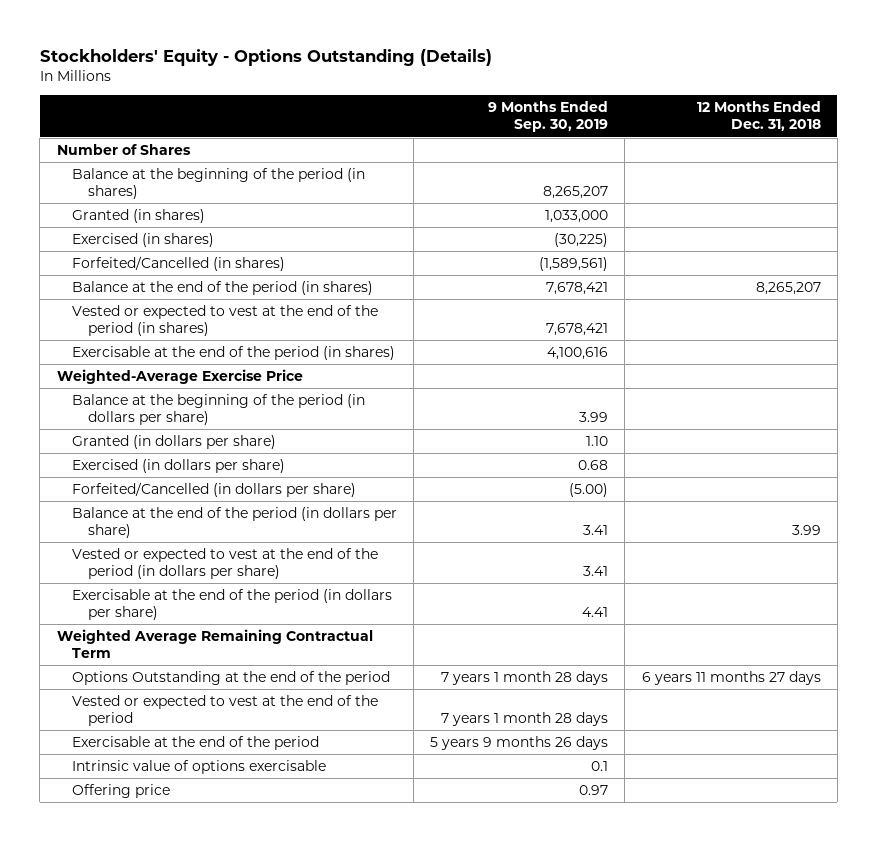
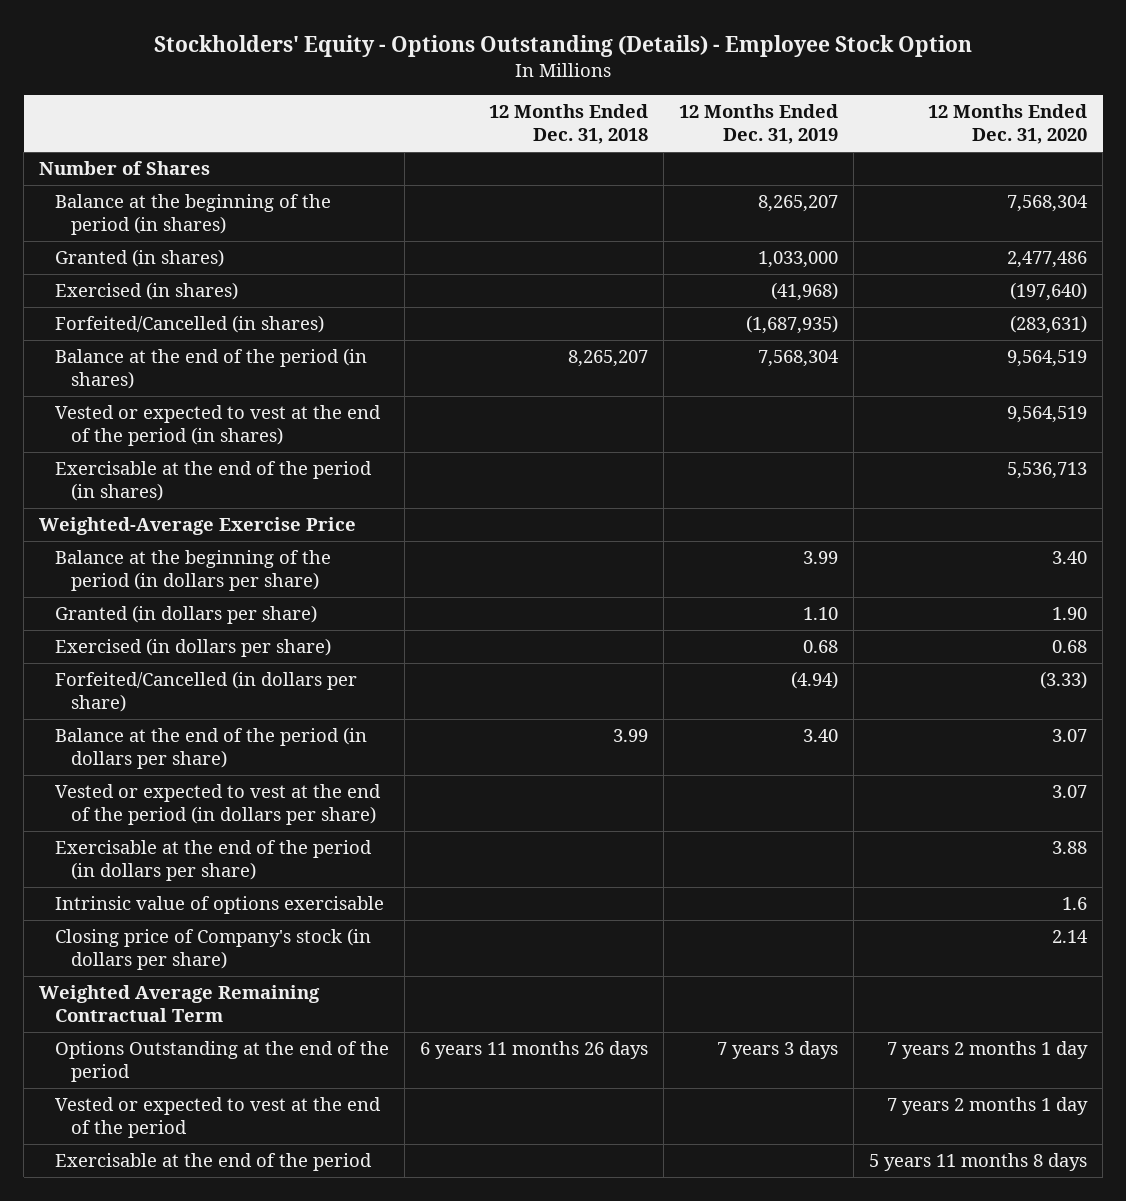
[39,49,492,67] Stockholders' Equity - Options Outstanding (Details) -> [154,34,973,57] Stockholders' Equity - Options Outstanding (Details) - Employee Stock Option
[488,101,609,133] 9 Months Ended Sep. 30, 2019 -> none
none -> [679,104,839,145] 12 Months Ended Dec. 31, 2019
none -> [928,104,1088,145] 12 Months Ended Dec. 31, 2020
[72,759,327,774] Intrinsic value of options exercisable -> [55,896,385,915] Intrinsic value of options exercisable
none -> [55,928,372,971] Closing price of Company's stock (in dollars per share)
[641,670,821,685] 6 years 11 months 27 days -> [420,1041,649,1060] 6 years 11 months 26 days
[72,783,171,798] Offering price -> none

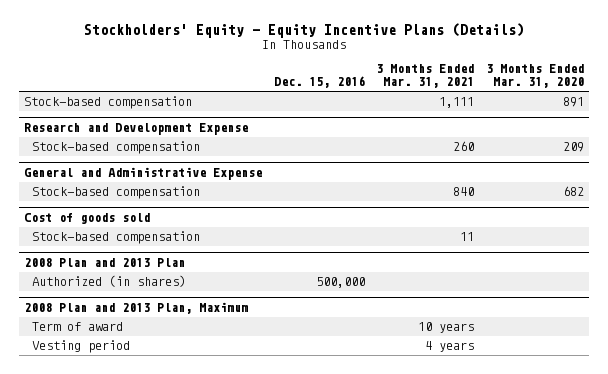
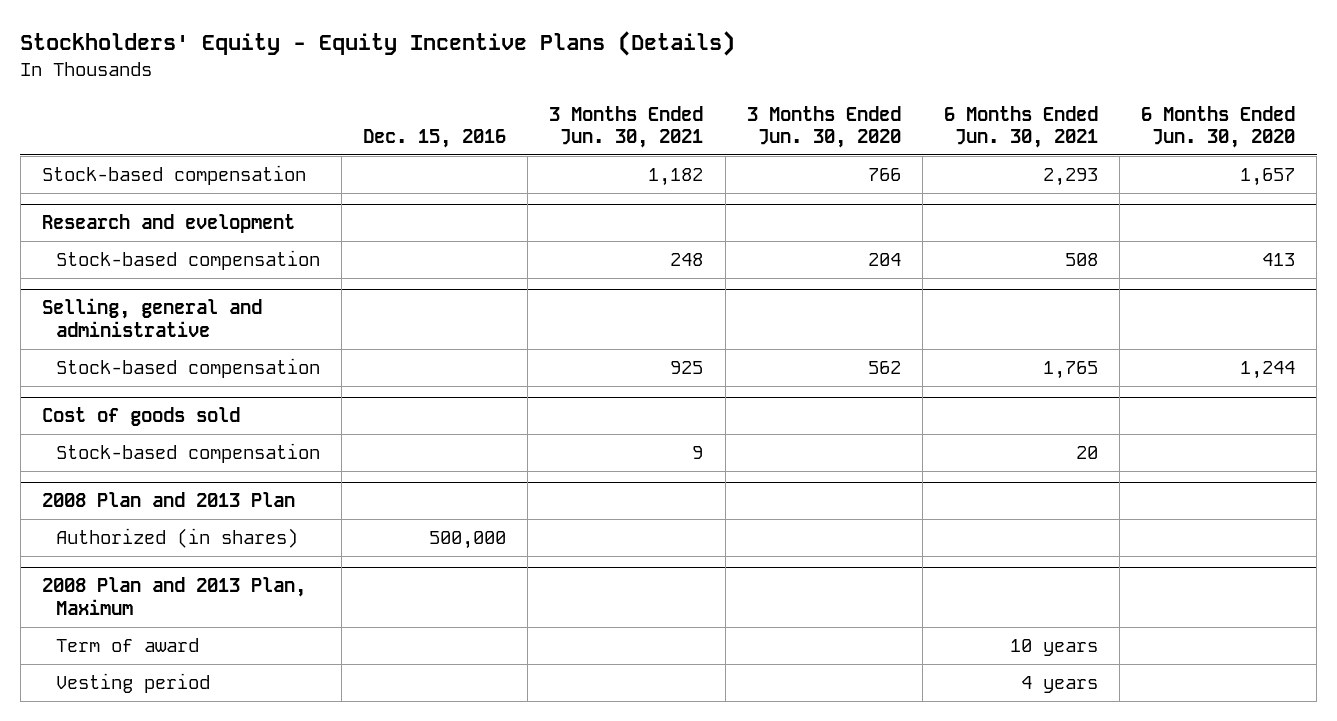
[376,64,475,89] 3 Months Ended Mar. 31, 2021 -> none
[485,64,584,89] 3 Months Ended Mar. 31, 2020 -> none
none -> [549,105,704,149] 3 Months Ended Jun. 30, 2021
none -> [746,105,901,149] 3 Months Ended Jun. 30, 2020
none -> [943,105,1098,149] 6 Months Ended Jun. 30, 2021
none -> [1141,105,1296,149] 6 Months Ended Jun. 30, 2020
[24,122,249,135] Research and Development Expense -> [42,214,296,234] Research and evelopment
[24,166,263,180] General and Administrative Expense -> [42,298,263,338] Selling, general and administrative

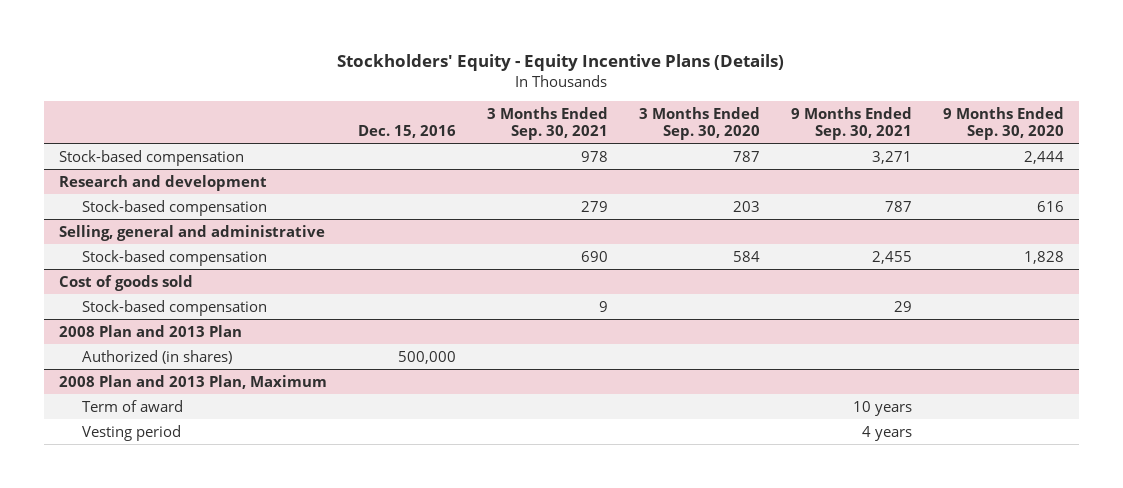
[549,105,704,149] 3 Months Ended Jun. 30, 2021 -> none
[746,105,901,149] 3 Months Ended Jun. 30, 2020 -> none
[943,105,1098,149] 6 Months Ended Jun. 30, 2021 -> none
[1141,105,1296,149] 6 Months Ended Jun. 30, 2020 -> none
none -> [486,106,608,141] 3 Months Ended Sep. 30, 2021
none -> [638,106,760,141] 3 Months Ended Sep. 30, 2020
none -> [790,106,912,141] 9 Months Ended Sep. 30, 2021
none -> [942,106,1064,141] 9 Months Ended Sep. 30, 2020
[42,214,296,234] Research and evelopment -> [59,174,268,191] Research and development

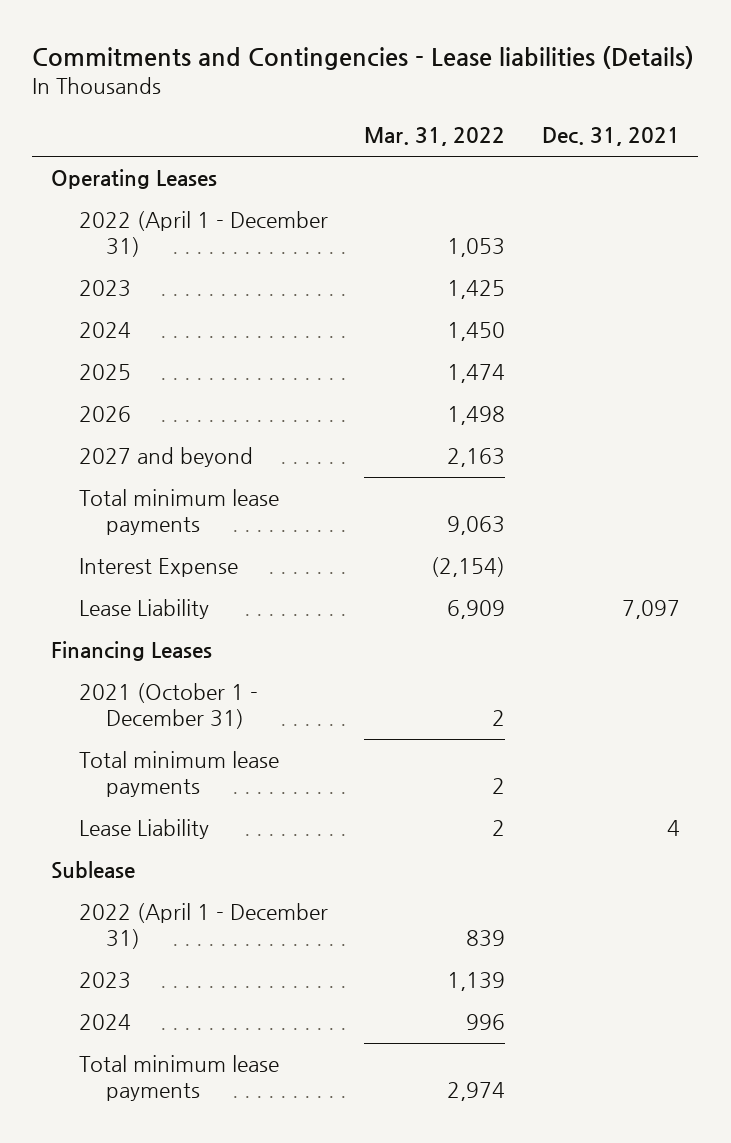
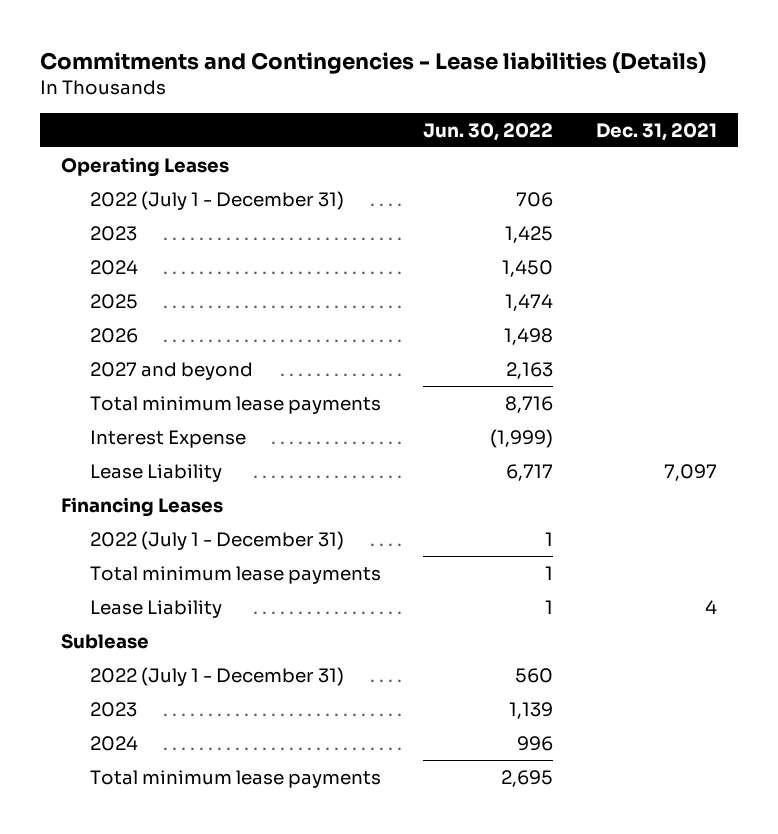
[364,127,506,147] Mar. 31, 2022 -> none
none -> [423,122,554,141] Jun. 30, 2022
[78,211,328,258] 2022 (April 1 - December 31) -> [89,190,344,210] 2022 (July 1 - December 31)
[78,683,258,730] 2021 (October 1 - December 31) -> [89,530,344,550] 2022 (July 1 - December 31)
[78,903,328,950] 2022 (April 1 - December 31) -> [89,666,344,686] 2022 (July 1 - December 31)

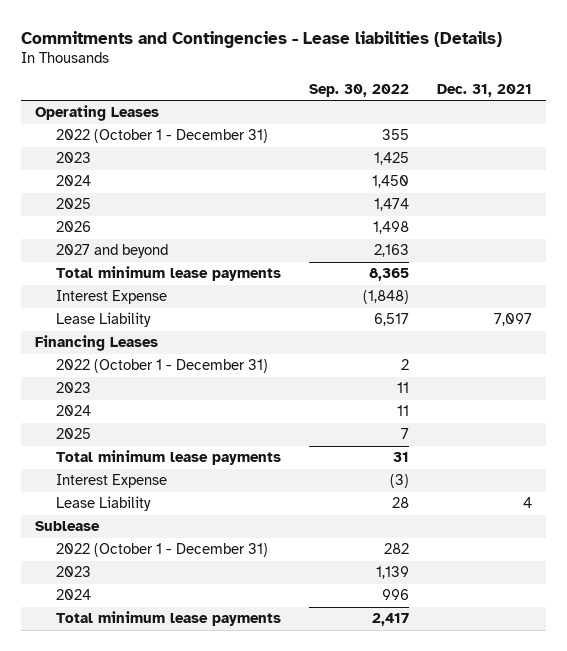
[423,122,554,141] Jun. 30, 2022 -> none
none -> [309,83,410,97] Sep. 30, 2022
[89,190,344,210] 2022 (July 1 - December 31) -> [56,129,269,144] 2022 (October 1 - December 31)
[89,530,344,550] 2022 (July 1 - December 31) -> [56,359,269,374] 2022 (October 1 - December 31)
none -> [56,382,92,394] 2023
none -> [56,405,92,417] 2024
none -> [56,428,92,440] 2025
none -> [56,474,168,489] Interest Expense
[89,666,344,686] 2022 (July 1 - December 31) -> [56,543,269,558] 2022 (October 1 - December 31)

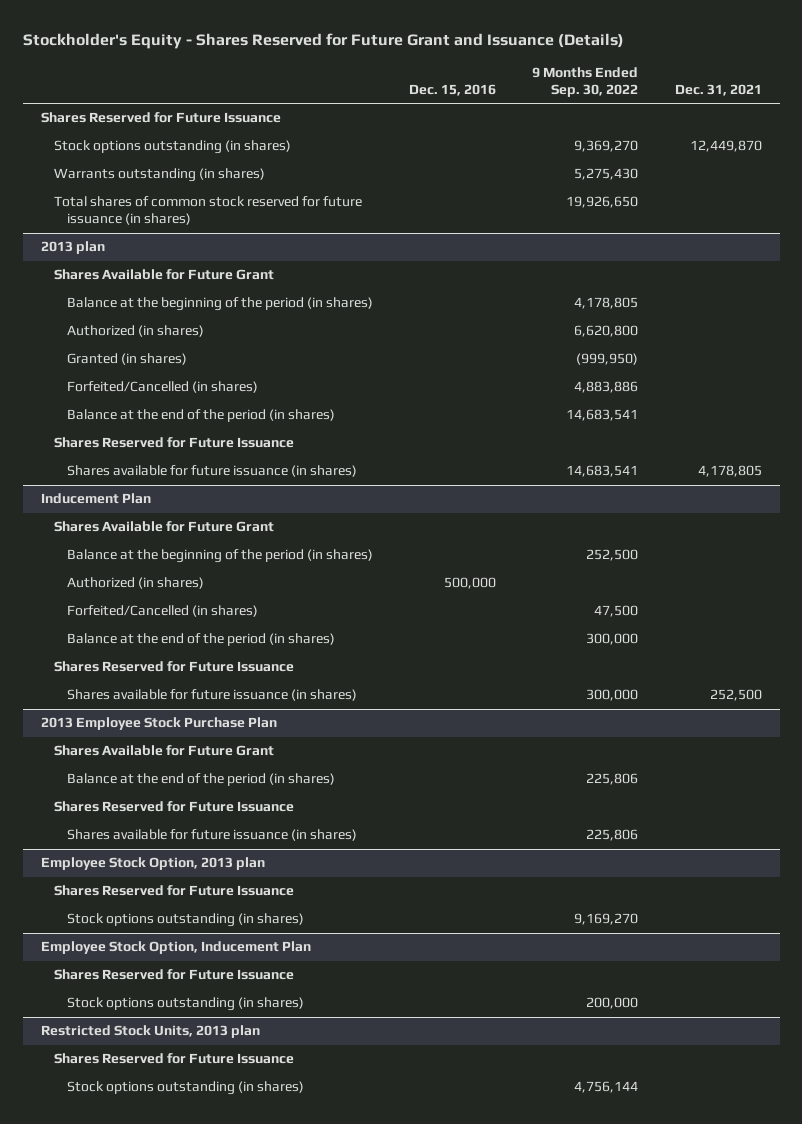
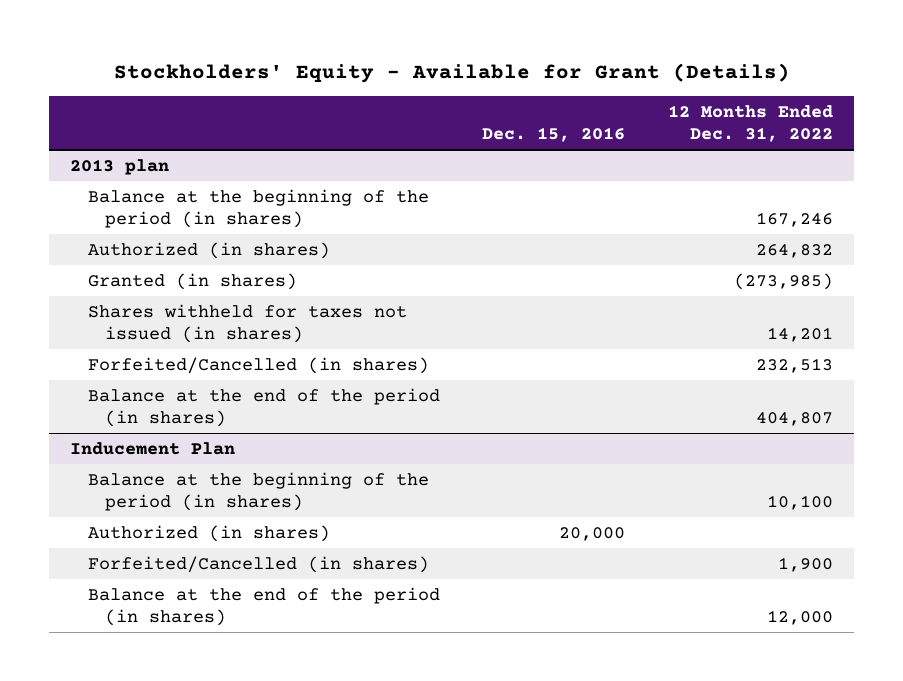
[22,32,624,49] Stockholder's Equity - Shares Reserved for Future Grant and Issuance (Details) -> [113,62,790,83] Stockholders' Equity - Available for Grant (Details)
[532,67,639,98] 9 Months Ended Sep. 30, 2022 -> none
[674,84,762,97] Dec. 31, 2021 -> none
none -> [667,105,833,143] 12 Months Ended Dec. 31, 2022
[40,112,281,124] Shares Reserved for Future Issuance -> none
[53,140,291,155] Stock options outstanding (in shares) -> none
[53,168,265,183] Warrants outstanding (in shares) -> none
[53,196,362,226] Total shares of common stock reserved for future issuance (in shares) -> none
[53,269,274,281] Shares Available for Future Grant -> none
none -> [87,304,407,343] Shares withheld for taxes not issued (in shares)
[53,437,294,449] Shares Reserved for Future Issuance -> none
[67,465,358,478] Shares available for future issuance (in shares) -> none
[53,521,274,533] Shares Available for Future Grant -> none
[444,577,497,590] 500,000 -> [559,527,626,542] 20,000
[53,661,294,673] Shares Reserved for Future Issuance -> none
[67,689,358,702] Shares available for future issuance (in shares) -> none
[40,717,277,731] 2013 Employee Stock Purchase Plan -> none
[53,745,274,757] Shares Available for Future Grant -> none
[67,773,336,787] Balance at the end of the period (in shares) -> none
[53,801,294,813] Shares Reserved for Future Issuance -> none
[67,829,358,842] Shares available for future issuance (in shares) -> none
[40,857,265,871] Employee Stock Option, 2013 plan -> none
[53,885,294,897] Shares Reserved for Future Issuance -> none
[67,913,305,928] Stock options outstanding (in shares) -> none
[40,941,311,955] Employee Stock Option, Inducement Plan -> none
[53,969,294,981] Shares Reserved for Future Issuance -> none
[67,997,305,1012] Stock options outstanding (in shares) -> none
[40,1025,260,1039] Restricted Stock Units, 2013 plan -> none
[53,1053,294,1065] Shares Reserved for Future Issuance -> none
[67,1081,305,1096] Stock options outstanding (in shares) -> none

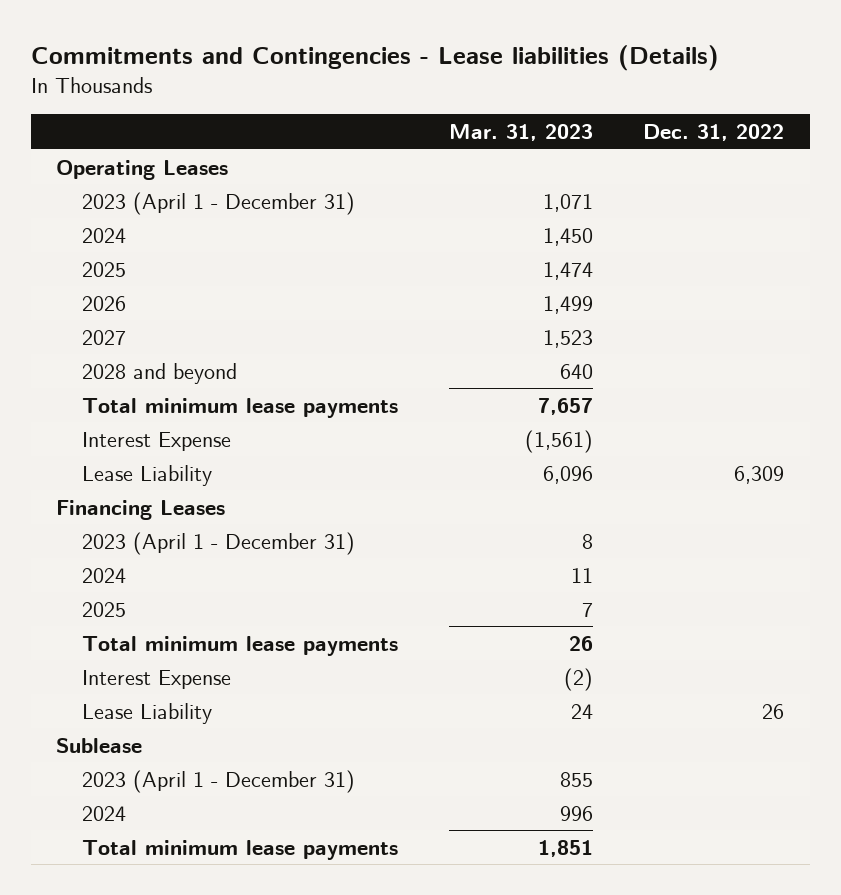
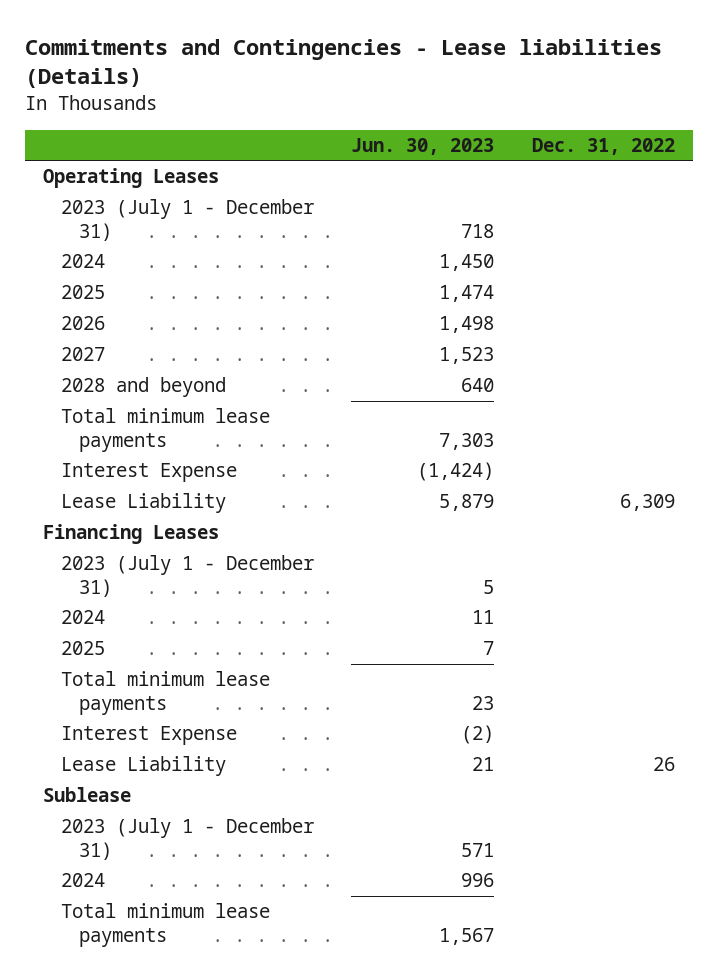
[448,124,593,142] Mar. 31, 2023 -> none
none -> [351,138,495,156] Jun. 30, 2023
[82,191,356,215] 2023 (April 1 - December 31) -> [60,199,314,242] 2023 (July 1 - December 31)
[82,531,356,555] 2023 (April 1 - December 31) -> [60,555,314,598] 2023 (July 1 - December 31)
[82,769,356,793] 2023 (April 1 - December 31) -> [60,818,314,861] 2023 (July 1 - December 31)

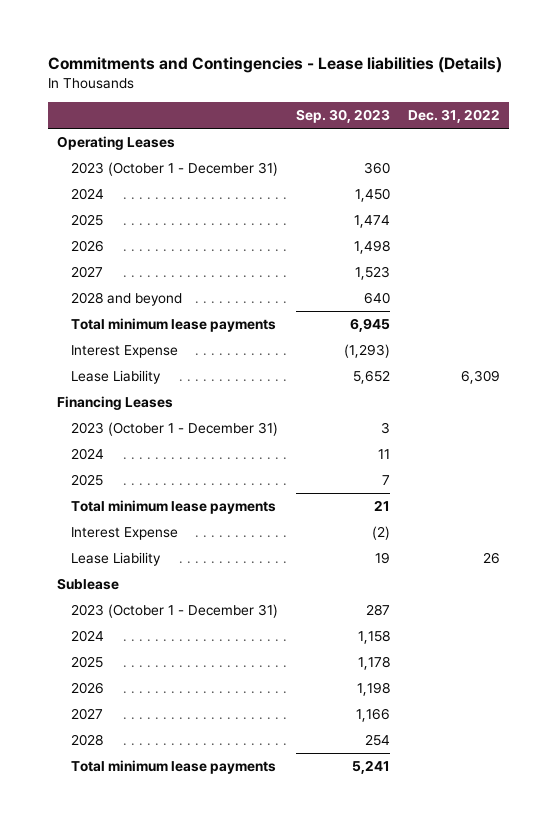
[351,138,495,156] Jun. 30, 2023 -> none
none -> [296,109,391,124] Sep. 30, 2023
[60,199,314,242] 2023 (July 1 - December 31) -> [71,162,279,177] 2023 (October 1 - December 31)
[60,555,314,598] 2023 (July 1 - December 31) -> [71,422,279,437] 2023 (October 1 - December 31)
[60,818,314,861] 2023 (July 1 - December 31) -> [71,604,279,619] 2023 (October 1 - December 31)
none -> [71,656,104,669] 2025
none -> [71,682,105,695] 2026
none -> [71,708,104,721] 2027
none -> [71,734,104,747] 2028

